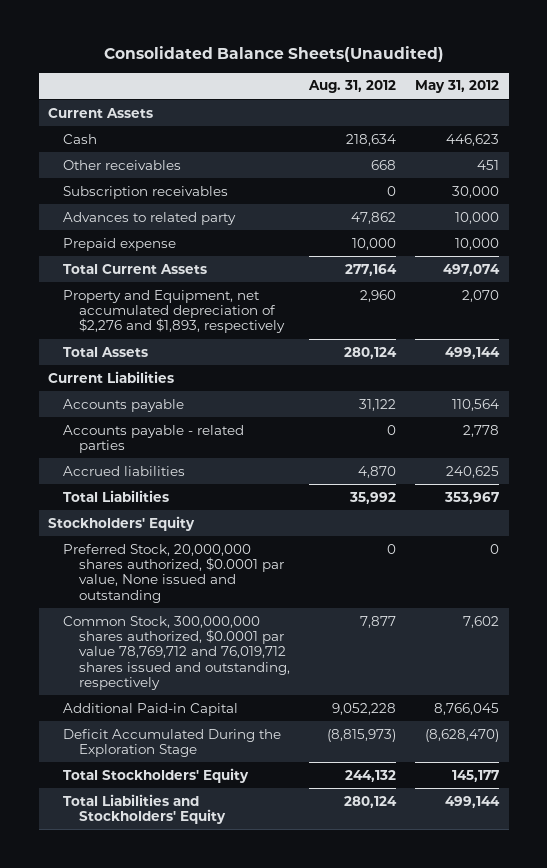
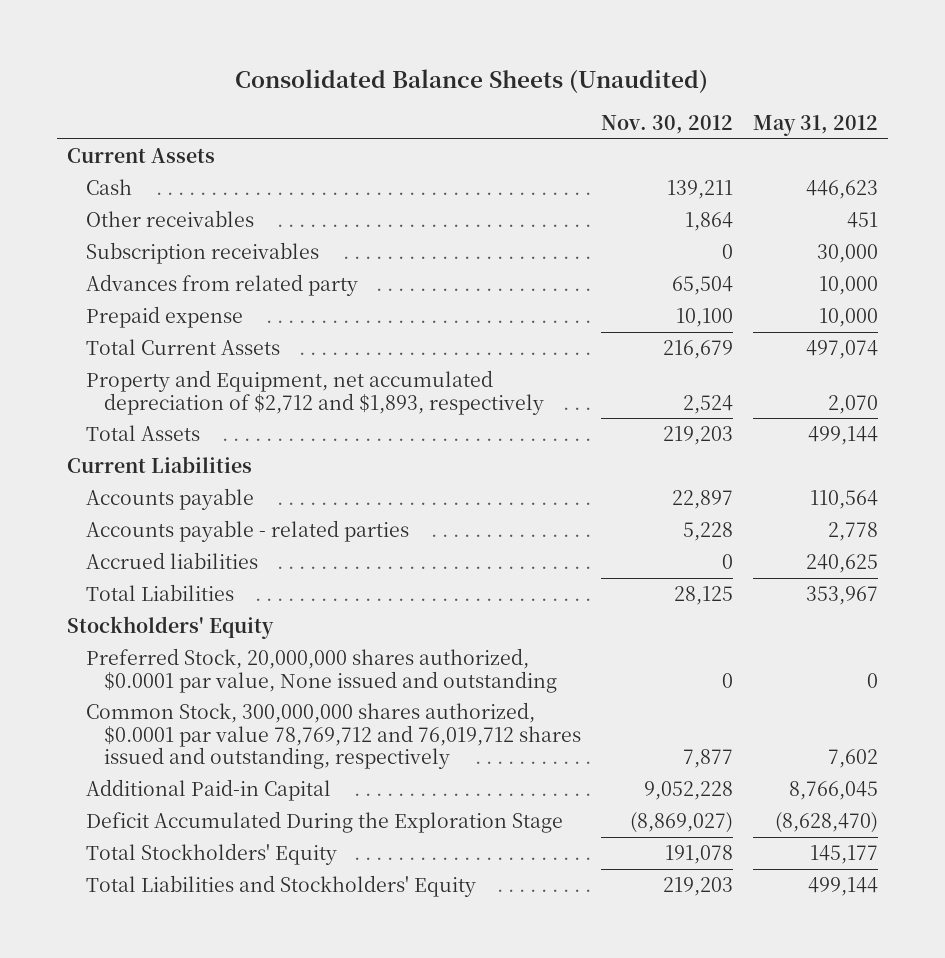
[103,46,444,63] Consolidated Balance Sheets(Unaudited) -> [235,68,709,93] Consolidated Balance Sheets (Unaudited)
[307,80,396,94] Aug. 31, 2012 -> none
none -> [600,115,733,135] Nov. 30, 2012
[63,211,237,225] Advances to related party -> [85,274,358,297] Advances from related party
[63,289,285,334] Property and Equipment, net accumulated depreciation of $2,276 and $1,893, respectively -> [85,370,544,415] Property and Equipment, net accumulated depreciation of $2,712 and $1,893, respectively

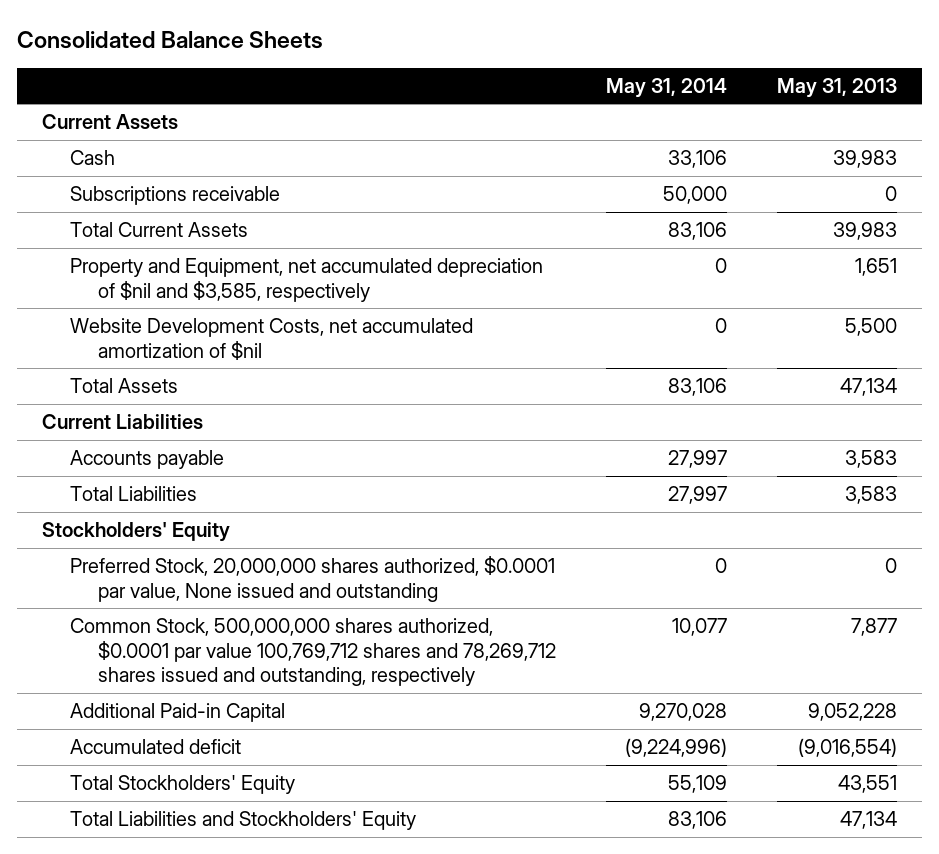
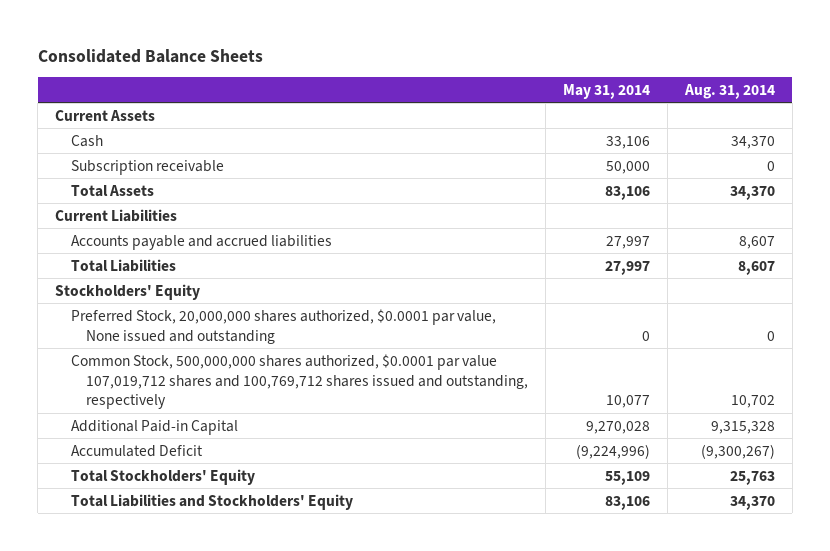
[776,77,897,98] May 31, 2013 -> none
none -> [683,83,775,99] Aug. 31, 2014
[69,222,248,238] Total Current Assets -> none
[69,258,543,302] Property and Equipment, net accumulated depreciation of $nil and $3,585, respectively -> none
[69,318,473,360] Website Development Costs, net accumulated amortization of $nil -> none
[69,186,280,206] Subscriptions receivable -> [70,159,224,175] Subscription receivable
[69,450,224,470] Accounts payable -> [70,234,332,250] Accounts payable and accrued liabilities
[69,618,556,687] Common Stock, 500,000,000 shares authorized, $0.0001 par value 100,769,712 shares and 78,269,712 shares issued and outstanding, respectively -> [70,353,529,410] Common Stock, 500,000,000 shares authorized, $0.0001 par value 107,019,712 shares and 100,769,712 shares issued and outstanding, respectively
[69,739,241,755] Accumulated deficit -> [70,444,203,457] Accumulated Deficit

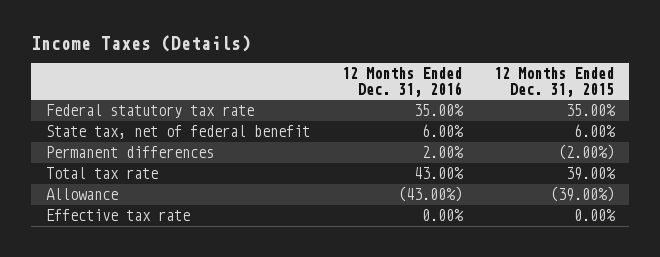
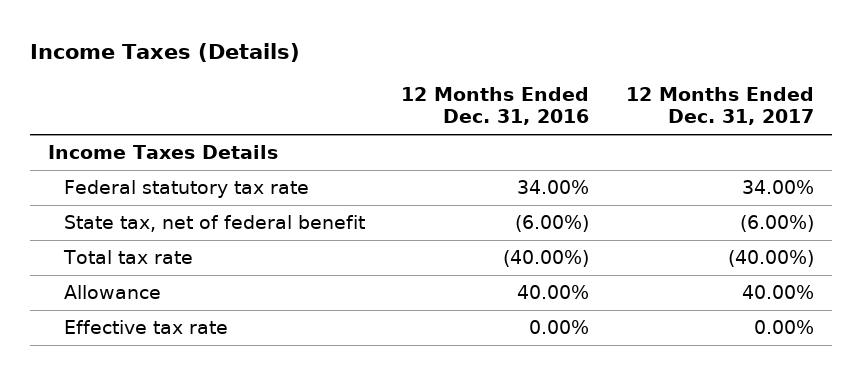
[493,66,614,97] 12 Months Ended Dec. 31, 2015 -> none
none -> [625,87,814,126] 12 Months Ended Dec. 31, 2017
[46,146,215,159] Permanent differences -> none
none -> [48,145,279,160] Income Taxes Details
[414,104,465,117] 35.00% -> [517,180,590,195] 34.00%
[422,124,465,138] 6.00% -> [515,215,590,233] (6.00%)
[414,167,465,180] 43.00% -> [503,250,590,268] (40.00%)
[398,186,463,203] (43.00%) -> [517,285,590,300] 40.00%

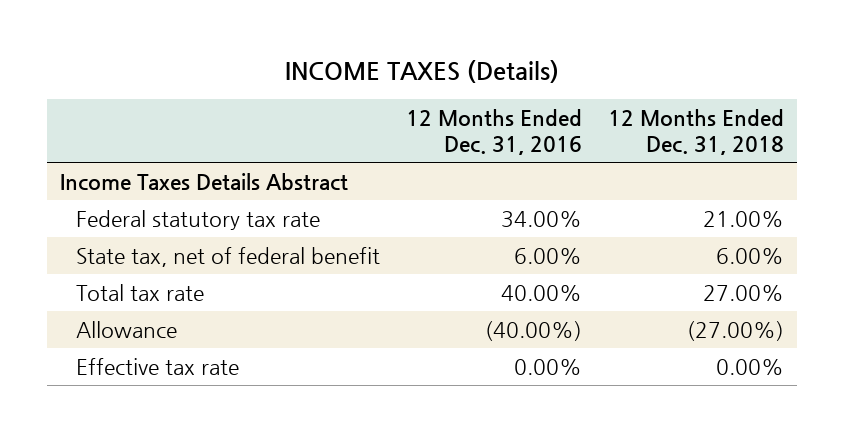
[29,42,300,62] Income Taxes (Details) -> [285,59,560,83] INCOME TAXES (Details)
[625,87,814,126] 12 Months Ended Dec. 31, 2017 -> none
none -> [608,109,785,155] 12 Months Ended Dec. 31, 2018
[48,145,279,160] Income Taxes Details -> [59,172,348,191] Income Taxes Details Abstract
[515,215,590,233] (6.00%) -> [513,247,582,264] 6.00%
[503,250,590,268] (40.00%) -> [500,284,582,301] 40.00%
[517,285,590,300] 40.00% -> [484,320,582,341] (40.00%)

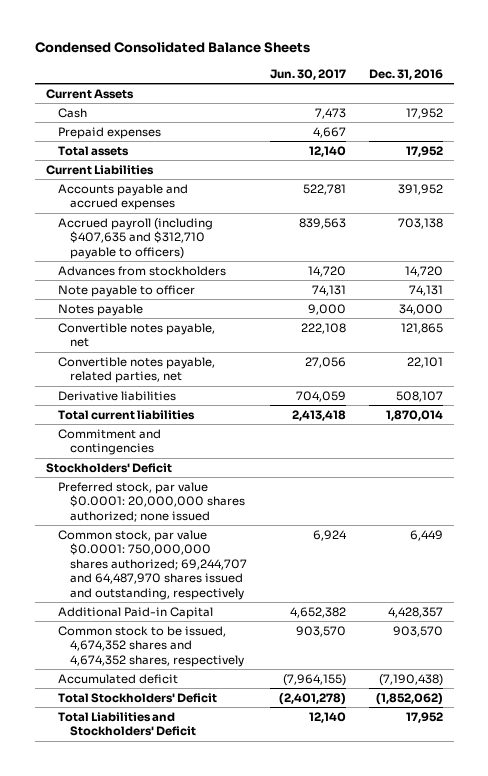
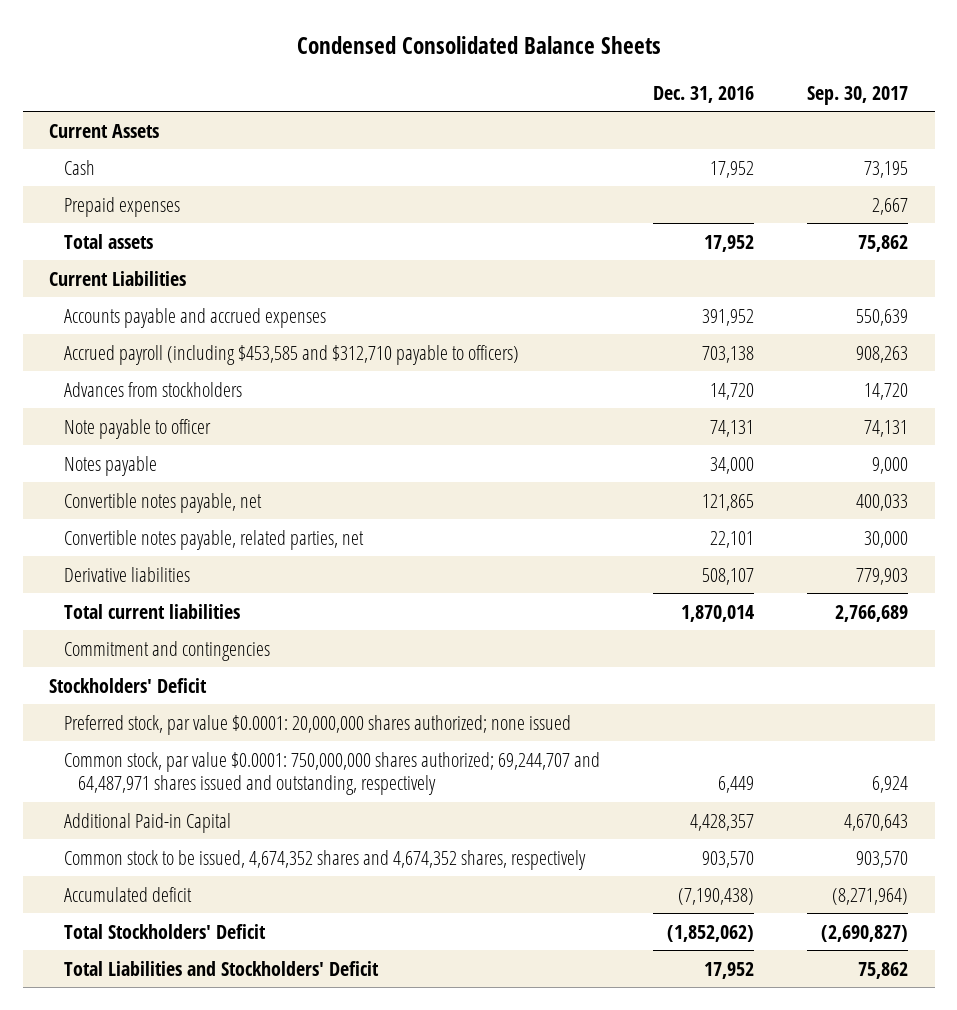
[269,68,346,80] Jun. 30, 2017 -> none
none -> [806,85,908,105] Sep. 30, 2017
[58,217,214,259] Accrued payroll (including $407,635 and $312,710 payable to officers) -> [63,344,519,365] Accrued payroll (including $453,585 and $312,710 payable to officers)
[58,529,248,601] Common stock, par value $0.0001: 750,000,000 shares authorized; 69,244,707 and 64,487,970 shares issued and outstanding, respectively -> [63,751,600,796] Common stock, par value $0.0001: 750,000,000 shares authorized; 69,244,707 and 64,487,971 shares issued and outstanding, respectively

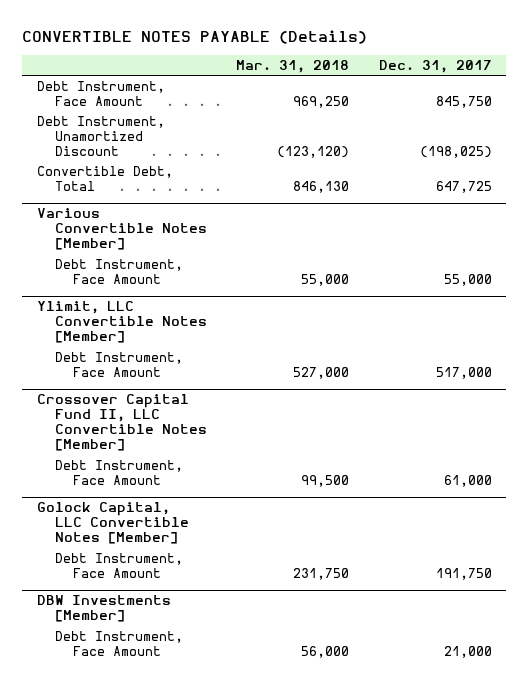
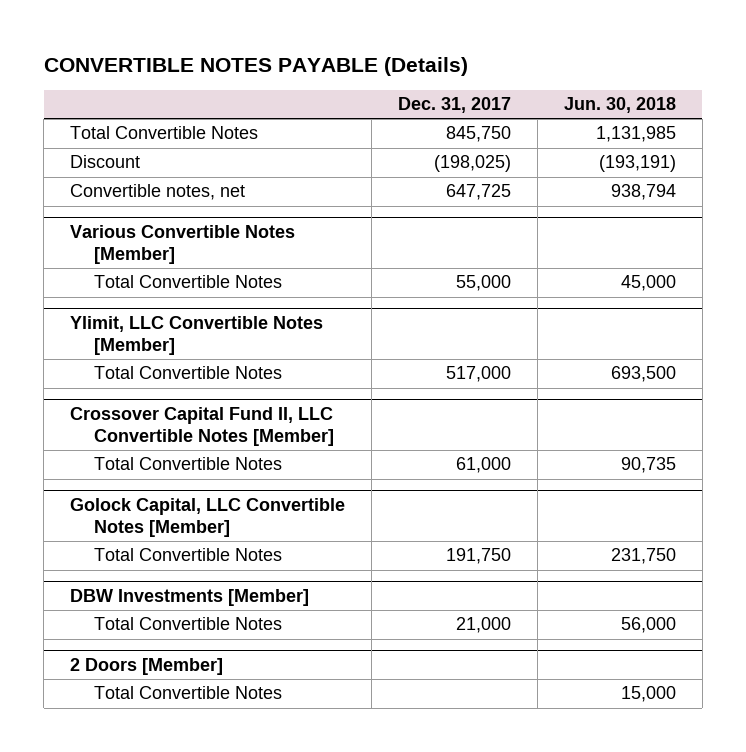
[236,59,350,73] Mar. 31, 2018 -> none
none -> [564,97,677,114] Jun. 30, 2018
[36,80,165,106] Debt Instrument, Face Amount -> [70,126,259,140] Total Convertible Notes
[36,115,165,156] Debt Instrument, Unamortized Discount -> [70,155,141,169] Discount
[36,165,173,191] Convertible Debt, Total -> [70,184,246,201] Convertible notes, net
[55,258,184,284] Debt Instrument, Face Amount -> [93,275,282,289] Total Convertible Notes
[55,351,184,377] Debt Instrument, Face Amount -> [93,366,282,380] Total Convertible Notes
[55,459,184,485] Debt Instrument, Face Amount -> [93,457,282,471] Total Convertible Notes
[55,552,184,578] Debt Instrument, Face Amount -> [93,548,282,562] Total Convertible Notes
[55,630,184,656] Debt Instrument, Face Amount -> [93,617,282,631] Total Convertible Notes
none -> [70,657,224,675] 2 Doors [Member]
none -> [93,686,282,700] Total Convertible Notes

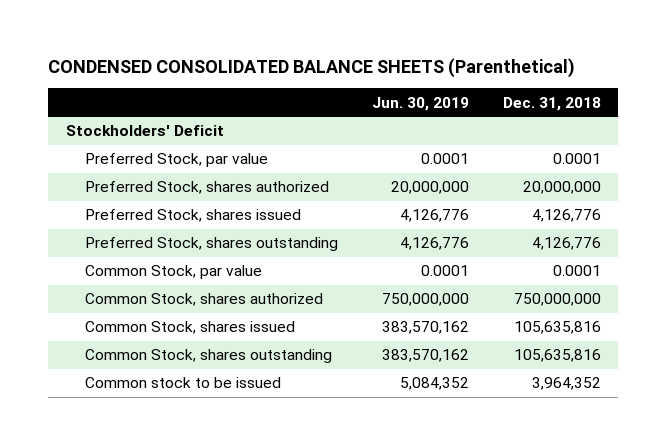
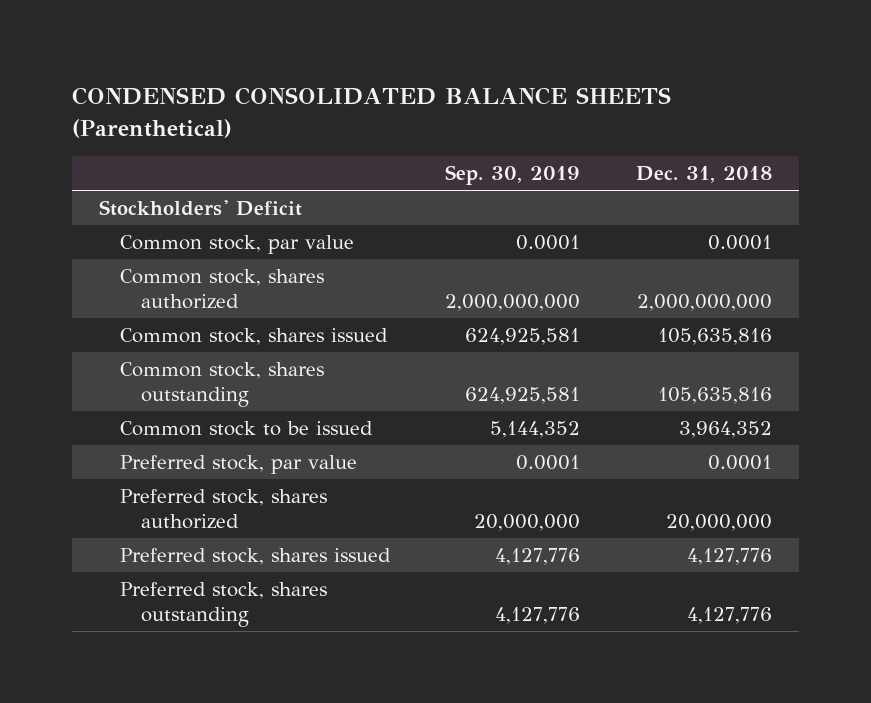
[371,96,469,111] Jun. 30, 2019 -> none
none -> [445,165,581,186] Sep. 30, 2019
[84,153,268,168] Preferred Stock, par value -> none
[84,181,329,195] Preferred Stock, shares authorized -> none
[84,209,301,223] Preferred Stock, shares issued -> none
[84,237,338,252] Preferred Stock, shares outstanding -> none
[84,265,262,280] Common Stock, par value -> [120,235,355,255] Common stock, par value
[84,293,323,307] Common Stock, shares authorized -> [120,269,325,310] Common stock, shares authorized
[514,293,602,307] 750,000,000 -> [636,294,772,312] 2,000,000,000
[84,321,295,335] Common Stock, shares issued -> [120,328,389,346] Common stock, shares issued
[84,349,332,364] Common Stock, shares outstanding -> [120,362,325,408] Common stock, shares outstanding
none -> [120,455,358,475] Preferred stock, par value
none -> [120,489,328,530] Preferred stock, shares authorized
none -> [120,548,392,566] Preferred stock, shares issued
none -> [120,582,328,628] Preferred stock, shares outstanding

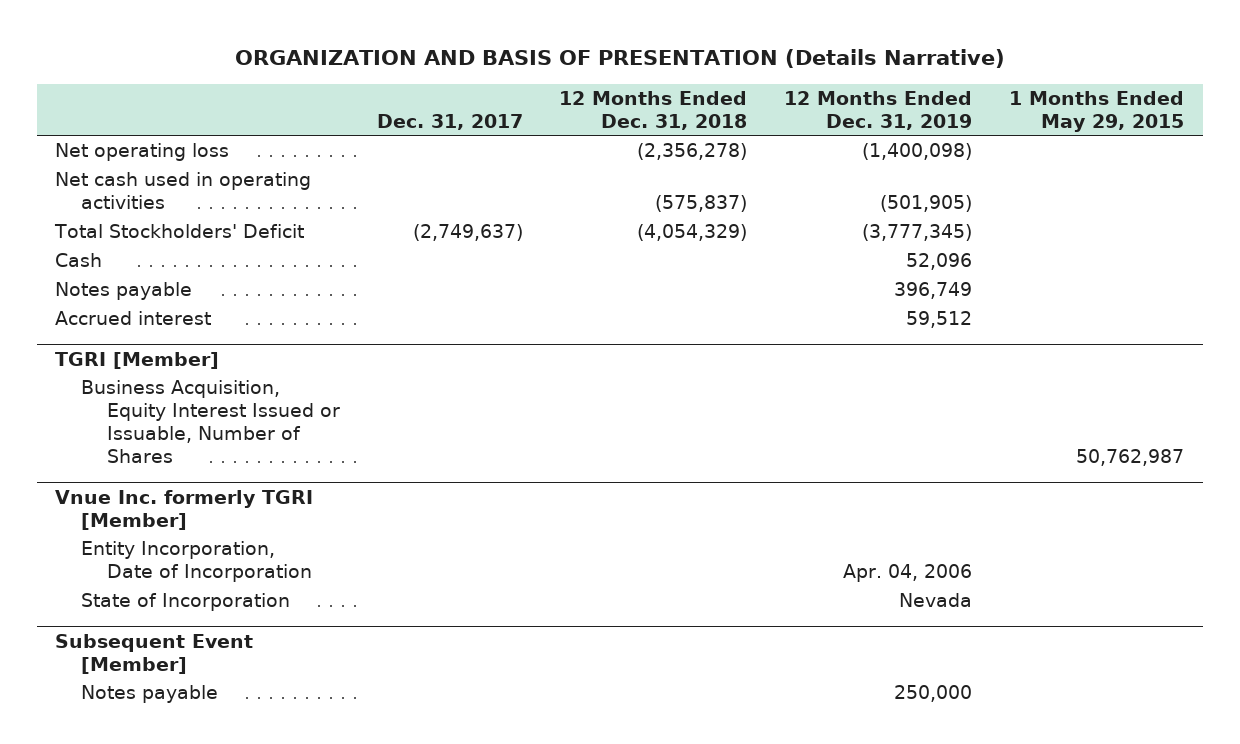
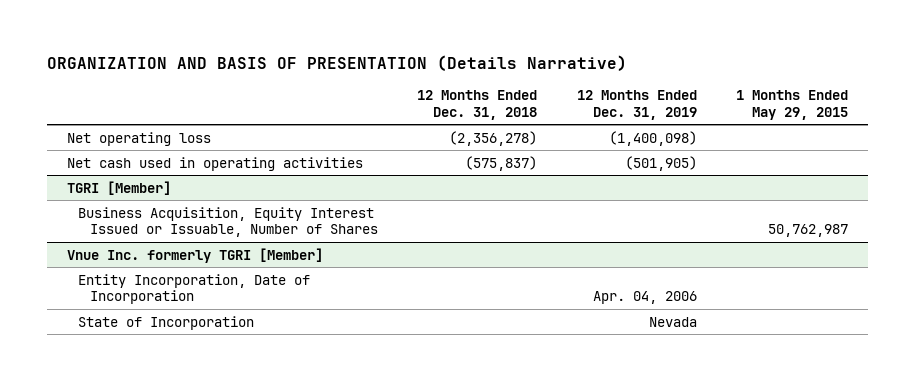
[376,113,523,130] Dec. 31, 2017 -> none
[54,223,305,238] Total Stockholders' Deficit -> none
[55,252,103,267] Cash -> none
[55,281,193,300] Notes payable -> none
[55,310,212,325] Accrued interest -> none
[55,633,254,674] Subsequent Event [Member] -> none
[80,684,218,703] Notes payable -> none

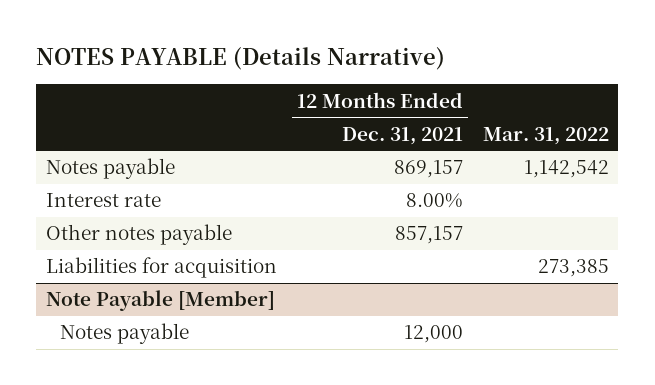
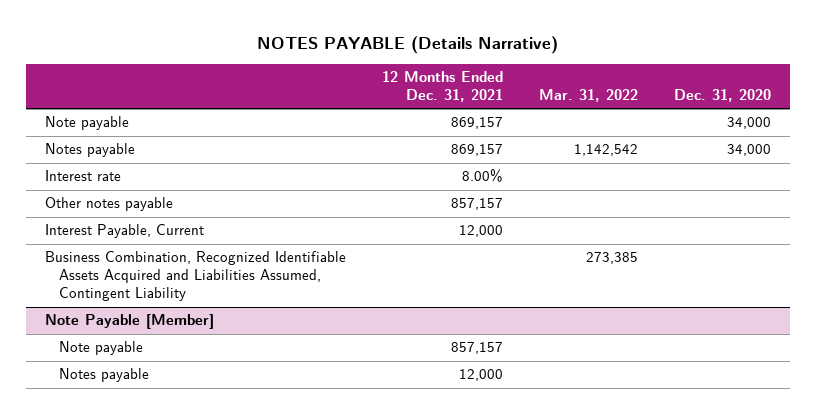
none -> [674,89,772,103] Dec. 31, 2020
none -> [44,116,129,131] Note payable
none -> [44,224,204,239] Interest Payable, Current
[46,257,278,279] Liabilities for acquisition -> [44,251,346,302] Business Combination, Recognized Identifiable Assets Acquired and Liabilities Assumed, Contingent Liability
none -> [58,341,143,356] Note payable

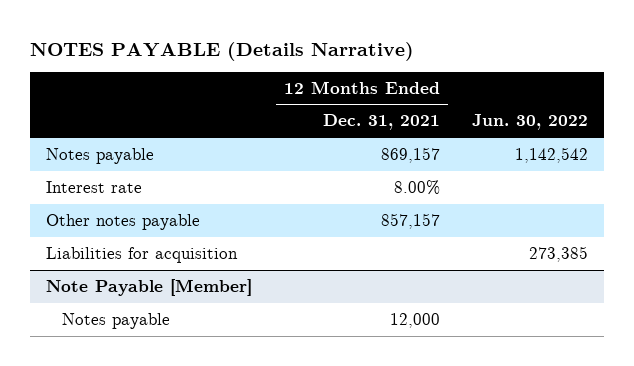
[539,89,639,103] Mar. 31, 2022 -> none
[674,89,772,103] Dec. 31, 2020 -> none
none -> [472,114,589,131] Jun. 30, 2022
[44,116,129,131] Note payable -> none
[44,224,204,239] Interest Payable, Current -> none
[44,251,346,302] Business Combination, Recognized Identifiable Assets Acquired and Liabilities Assumed, Contingent Liability -> [46,246,239,263] Liabilities for acquisition
[58,341,143,356] Note payable -> none

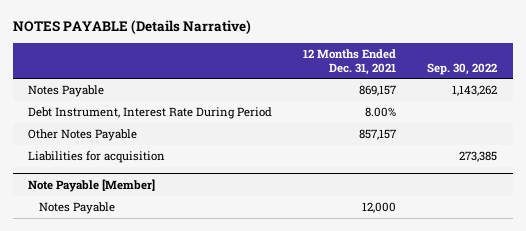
[472,114,589,131] Jun. 30, 2022 -> none
none -> [427,62,498,75] Sep. 30, 2022
[46,147,155,164] Notes payable -> [28,85,105,98] Notes Payable
[46,180,143,193] Interest rate -> [28,107,273,120] Debt Instrument, Interest Rate During Period
[46,213,201,230] Other notes payable -> [28,129,138,142] Other Notes Payable
[62,312,171,329] Notes payable -> [38,202,115,215] Notes Payable

